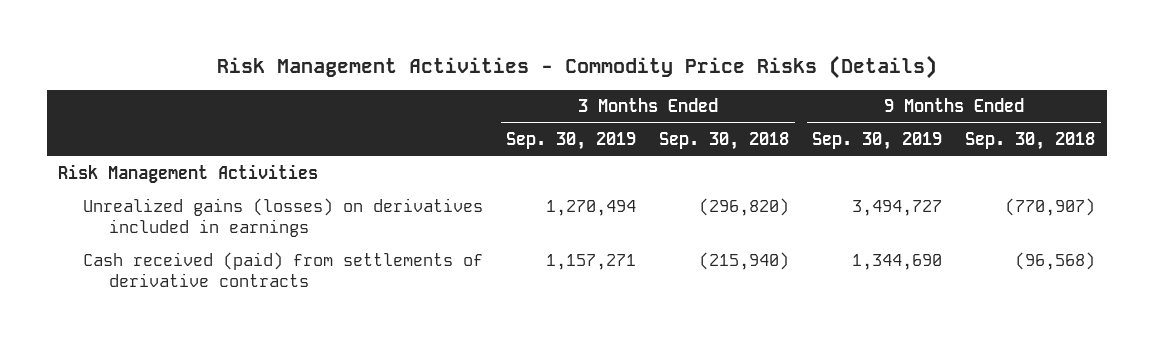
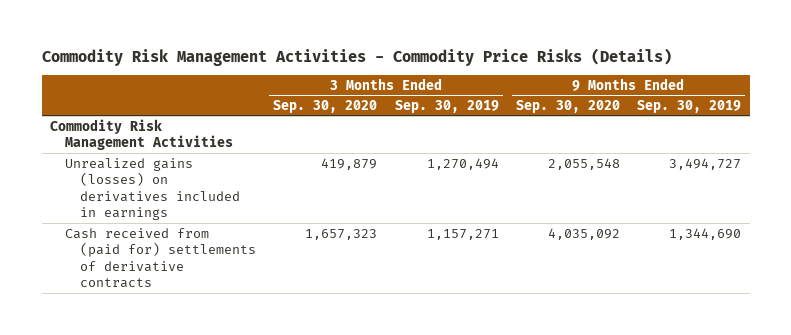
[216,54,937,79] Risk Management Activities - Commodity Price Risks (Details) -> [41,47,672,66] Commodity Risk Management Activities - Commodity Price Risks (Details)
[659,132,790,151] Sep. 30, 2018 -> none
[965,132,1096,151] Sep. 30, 2018 -> none
none -> [273,99,378,113] Sep. 30, 2020
none -> [515,99,620,113] Sep. 30, 2020
[58,164,319,184] Risk Management Activities -> [50,118,234,151] Commodity Risk Management Activities
[83,252,484,287] Cash received (paid) from settlements of derivative contracts -> [65,227,257,289] Cash received from (paid for) settlements of derivative contracts

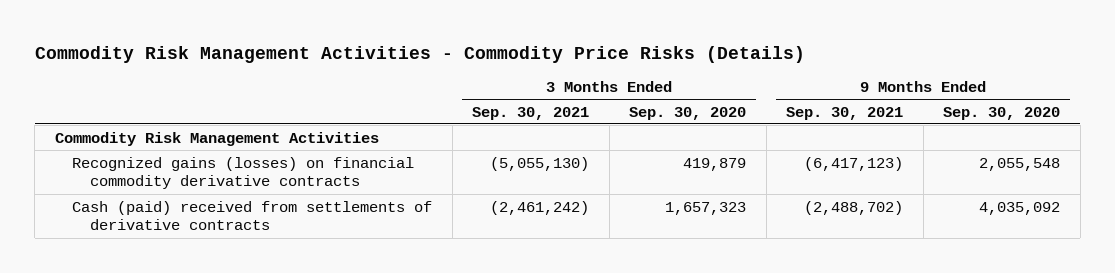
[394,99,499,113] Sep. 30, 2019 -> none
[636,99,741,113] Sep. 30, 2019 -> none
none -> [472,106,590,120] Sep. 30, 2021
none -> [786,106,904,120] Sep. 30, 2021
[65,157,241,221] Unrealized gains (losses) on derivatives included in earnings -> [72,156,415,190] Recognized gains (losses) on financial commodity derivative contracts
[65,227,257,289] Cash received from (paid for) settlements of derivative contracts -> [72,200,433,231] Cash (paid) received from settlements of derivative contracts

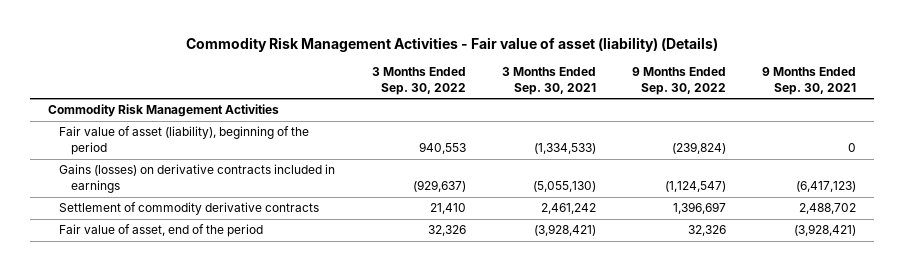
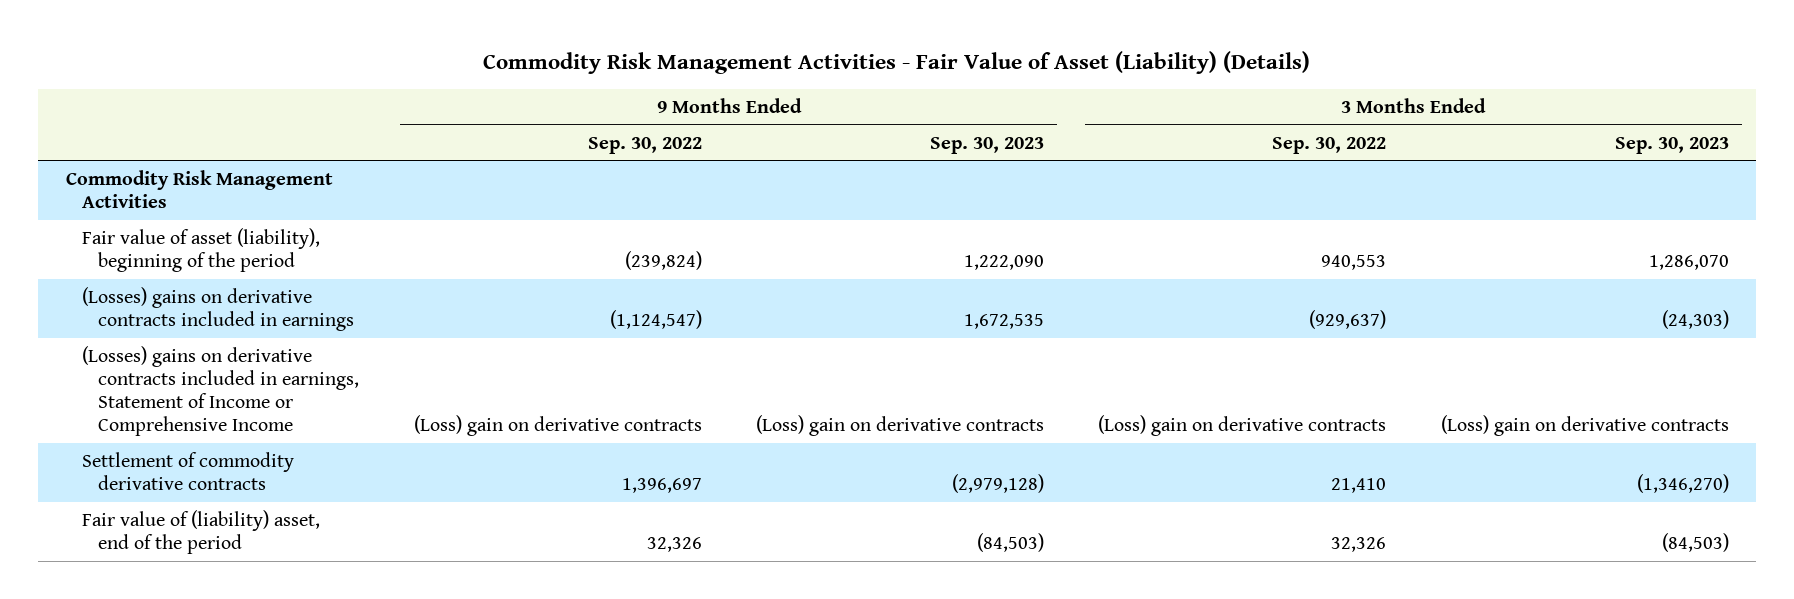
[185,36,718,52] Commodity Risk Management Activities - Fair value of asset (liability) (Details) -> [483,50,1311,74] Commodity Risk Management Activities - Fair Value of Asset (Liability) (Details)
[501,67,596,95] 3 Months Ended Sep. 30, 2021 -> none
[761,67,856,95] 9 Months Ended Sep. 30, 2021 -> none
none -> [929,136,1044,154] Sep. 30, 2023
none -> [1614,136,1729,154] Sep. 30, 2023
[59,164,336,194] Gains (losses) on derivative contracts included in earnings -> [81,287,355,331] (Losses) gains on derivative contracts included in earnings
none -> [81,346,360,436] (Losses) gains on derivative contracts included in earnings, Statement of Income or Comprehensive Income
[59,224,264,238] Fair value of asset, end of the period -> [81,510,320,554] Fair value of (liability) asset, end of the period

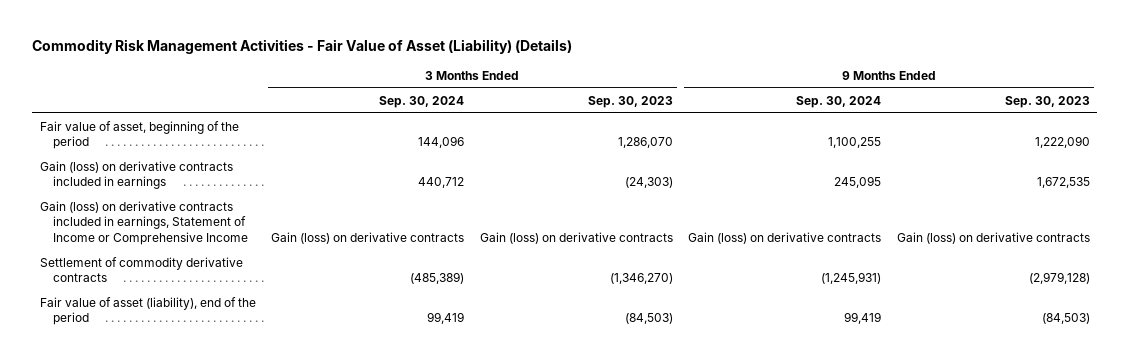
[587,136,702,154] Sep. 30, 2022 -> none
[1272,136,1387,154] Sep. 30, 2022 -> none
none -> [379,95,465,108] Sep. 30, 2024
none -> [796,95,882,108] Sep. 30, 2024
[65,170,333,208] Commodity Risk Management Activities -> none
[81,228,320,272] Fair value of asset (liability), beginning of the period -> [40,120,240,150] Fair value of asset, beginning of the period
[81,287,355,331] (Losses) gains on derivative contracts included in earnings -> [40,160,234,190] Gain (loss) on derivative contracts included in earnings
[81,346,360,436] (Losses) gains on derivative contracts included in earnings, Statement of Income or Comprehensive Income -> [40,200,249,245] Gain (loss) on derivative contracts included in earnings, Statement of Income or Comprehensive Income
[755,414,1044,436] (Loss) gain on derivative contracts -> [896,231,1090,244] Gain (loss) on derivative contracts
[1440,414,1729,436] (Loss) gain on derivative contracts -> [479,231,673,244] Gain (loss) on derivative contracts
[81,510,320,554] Fair value of (liability) asset, end of the period -> [40,296,257,326] Fair value of asset (liability), end of the period

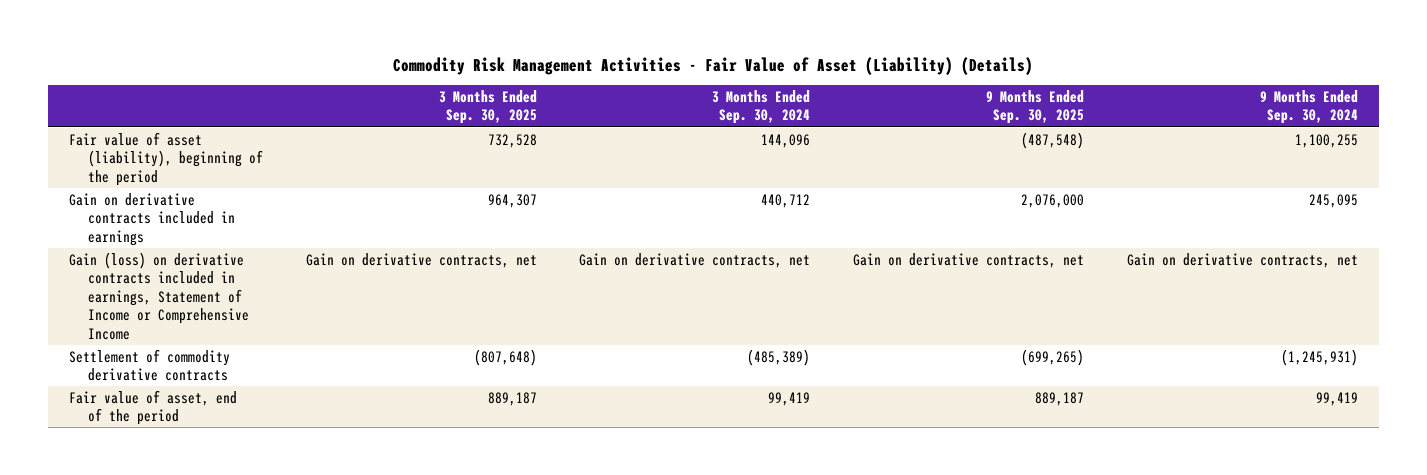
[587,95,673,108] Sep. 30, 2023 -> none
[1004,95,1090,108] Sep. 30, 2023 -> none
none -> [438,89,537,125] 3 Months Ended Sep. 30, 2025
none -> [986,89,1085,125] 9 Months Ended Sep. 30, 2025
[40,120,240,150] Fair value of asset, beginning of the period -> [68,131,263,186] Fair value of asset (liability), beginning of the period
[40,160,234,190] Gain (loss) on derivative contracts included in earnings -> [68,192,235,246] Gain on derivative contracts included in earnings
[271,231,465,244] Gain (loss) on derivative contracts -> [579,252,811,268] Gain on derivative contracts, net
[688,231,882,244] Gain (loss) on derivative contracts -> [1126,252,1358,268] Gain on derivative contracts, net
[40,296,257,326] Fair value of asset (liability), end of the period -> [68,389,237,426] Fair value of asset, end of the period

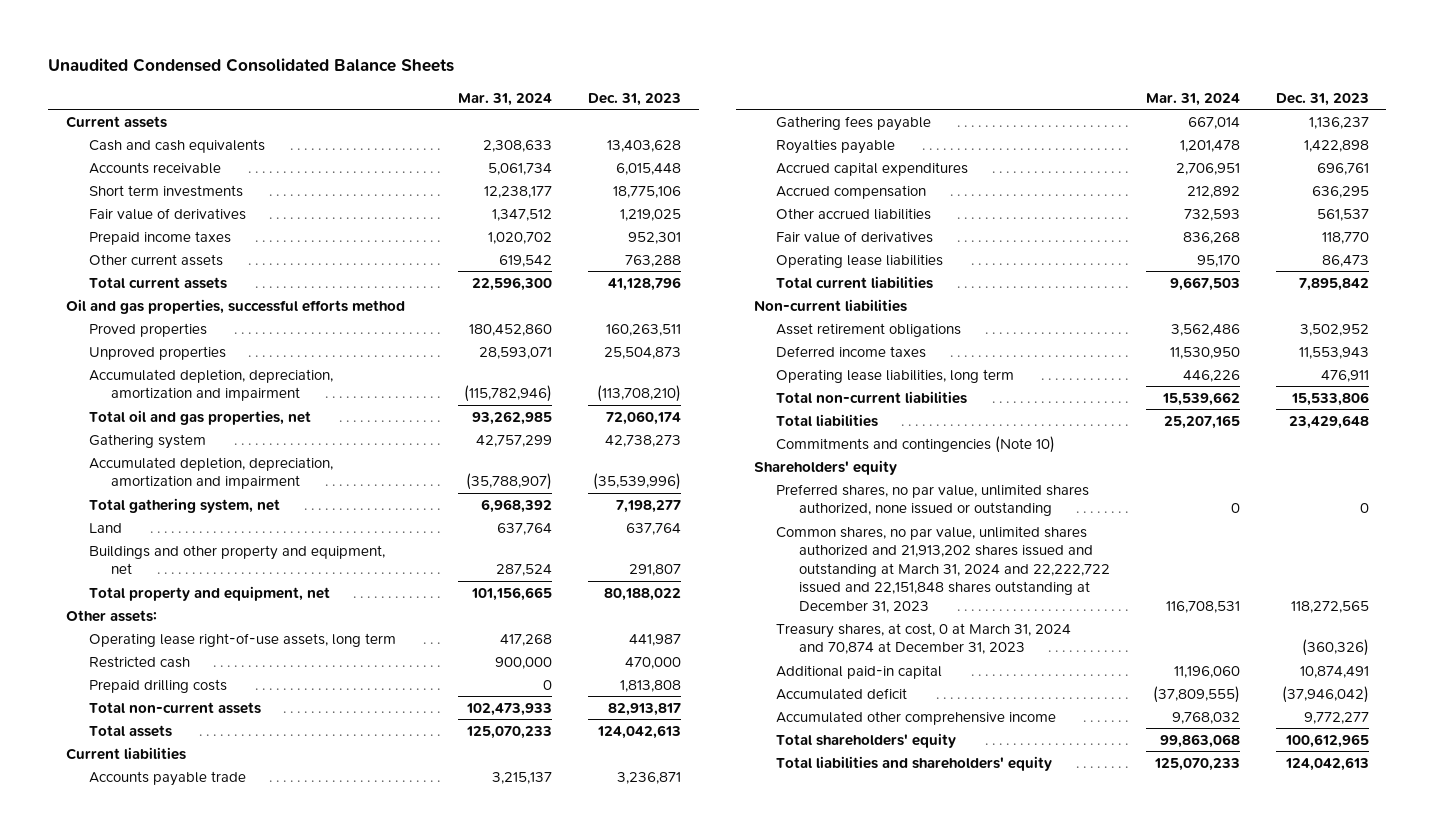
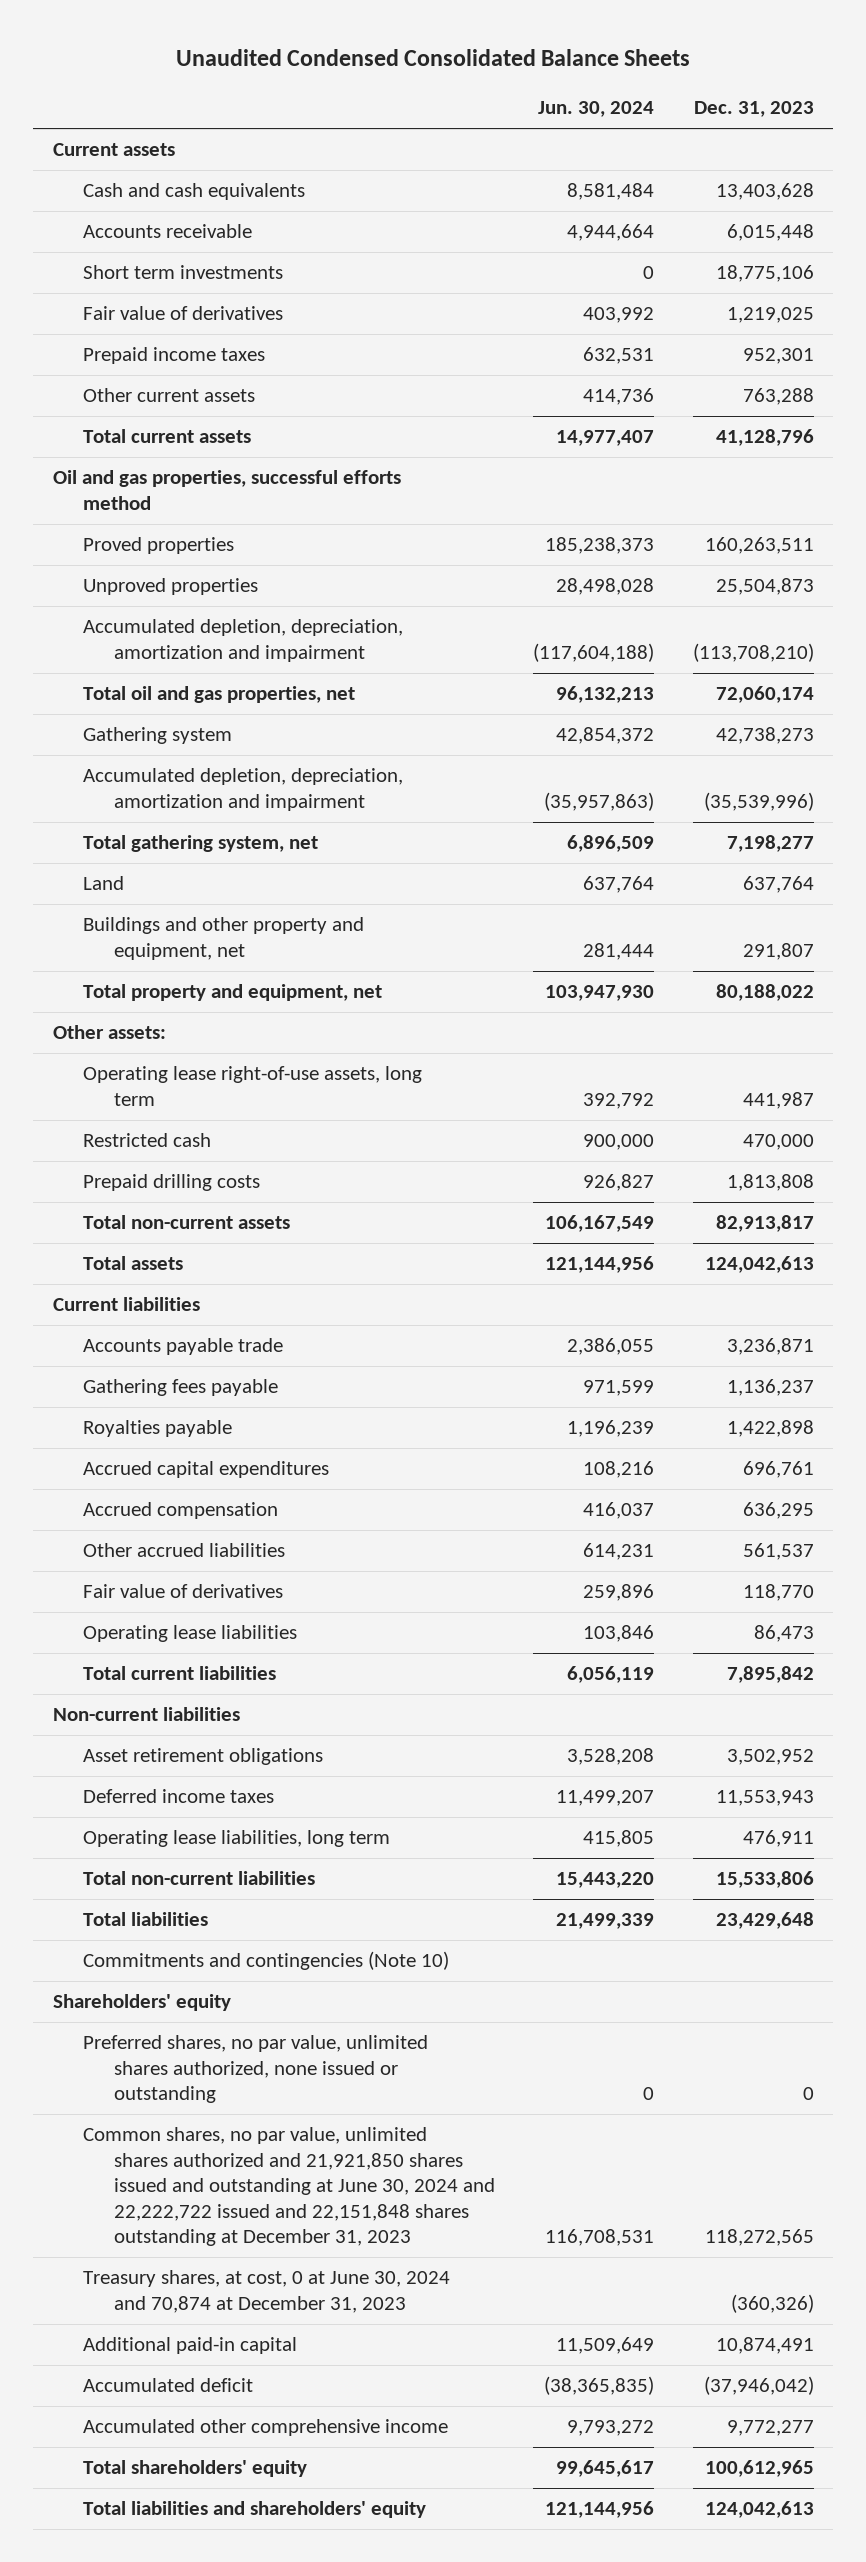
[457,92,552,106] Mar. 31, 2024 -> none
none -> [538,101,655,118] Jun. 30, 2024
[776,525,1110,613] Common shares, no par value, unlimited shares authorized and 21,913,202 shares issued and outstanding at March 31, 2024 and 22,222,722 issued and 22,151,848 shares outstanding at December 31, 2023 -> [83,2127,496,2247] Common shares, no par value, unlimited shares authorized and 21,921,850 shares issued and outstanding at June 30, 2024 and 22,222,722 issued and 22,151,848 shares outstanding at December 31, 2023
[776,622,1072,655] Treasury shares, at cost, 0 at March 31, 2024 and 70,874 at December 31, 2023 -> [83,2270,451,2313] Treasury shares, at cost, 0 at June 30, 2024 and 70,874 at December 31, 2023

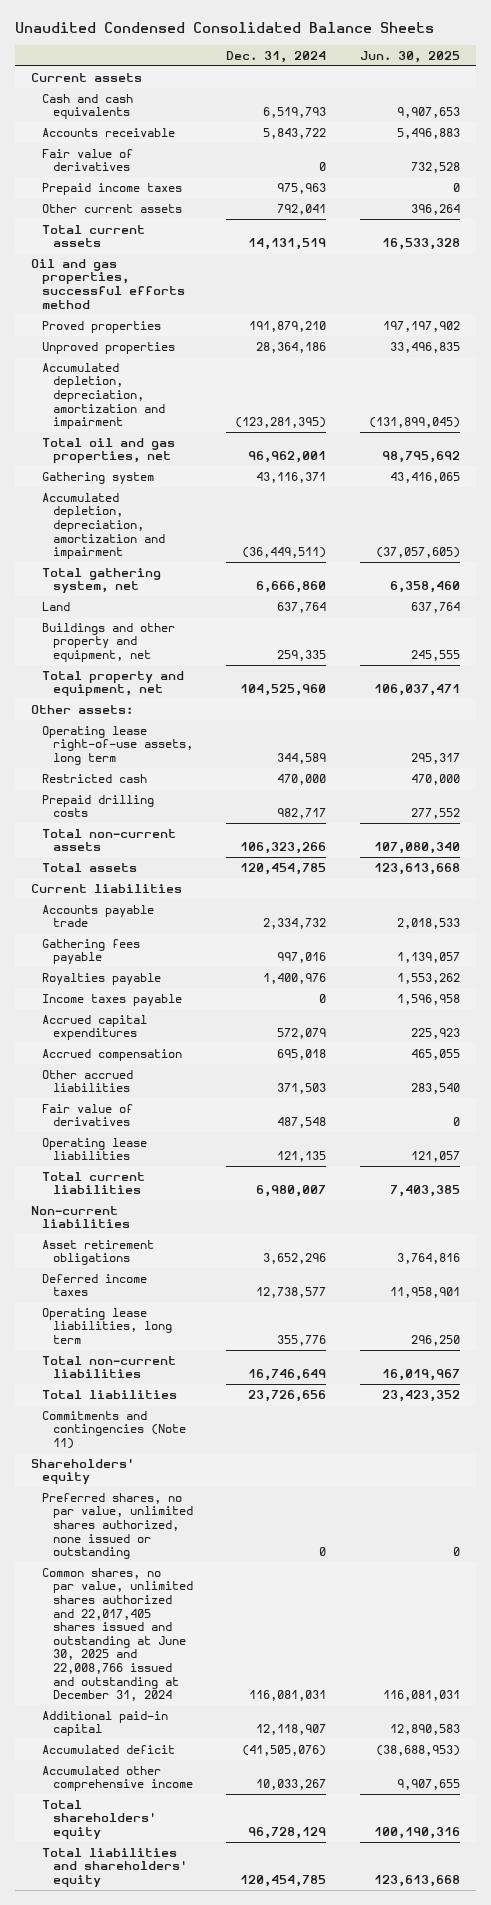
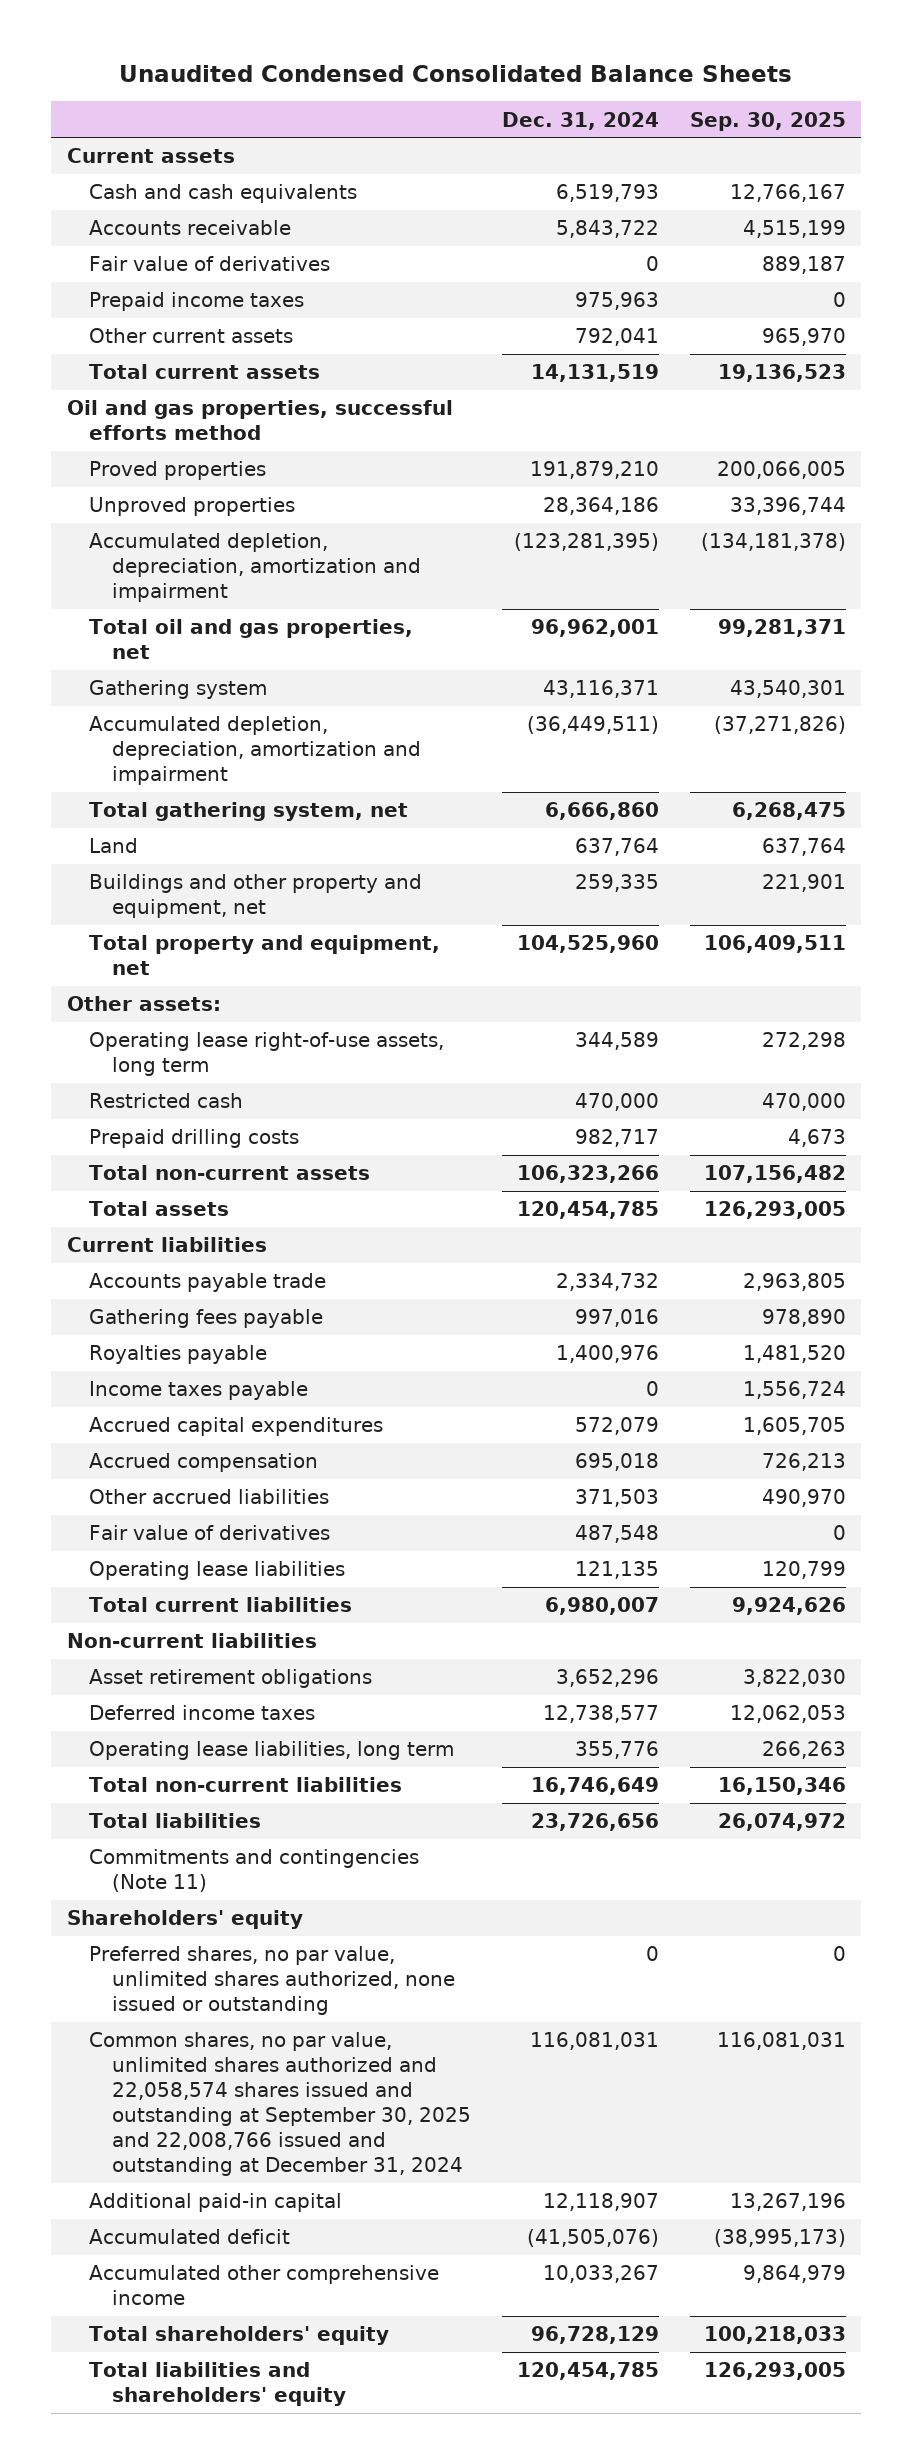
[359,50,460,63] Jun. 30, 2025 -> none
none -> [689,111,846,131] Sep. 30, 2025
[42,1567,194,1702] Common shares, no par value, unlimited shares authorized and 22,017,405 shares issued and outstanding at June 30, 2025 and 22,008,766 issued and outstanding at December 31, 2024 -> [89,2032,471,2176] Common shares, no par value, unlimited shares authorized and 22,058,574 shares issued and outstanding at September 30, 2025 and 22,008,766 issued and outstanding at December 31, 2024

